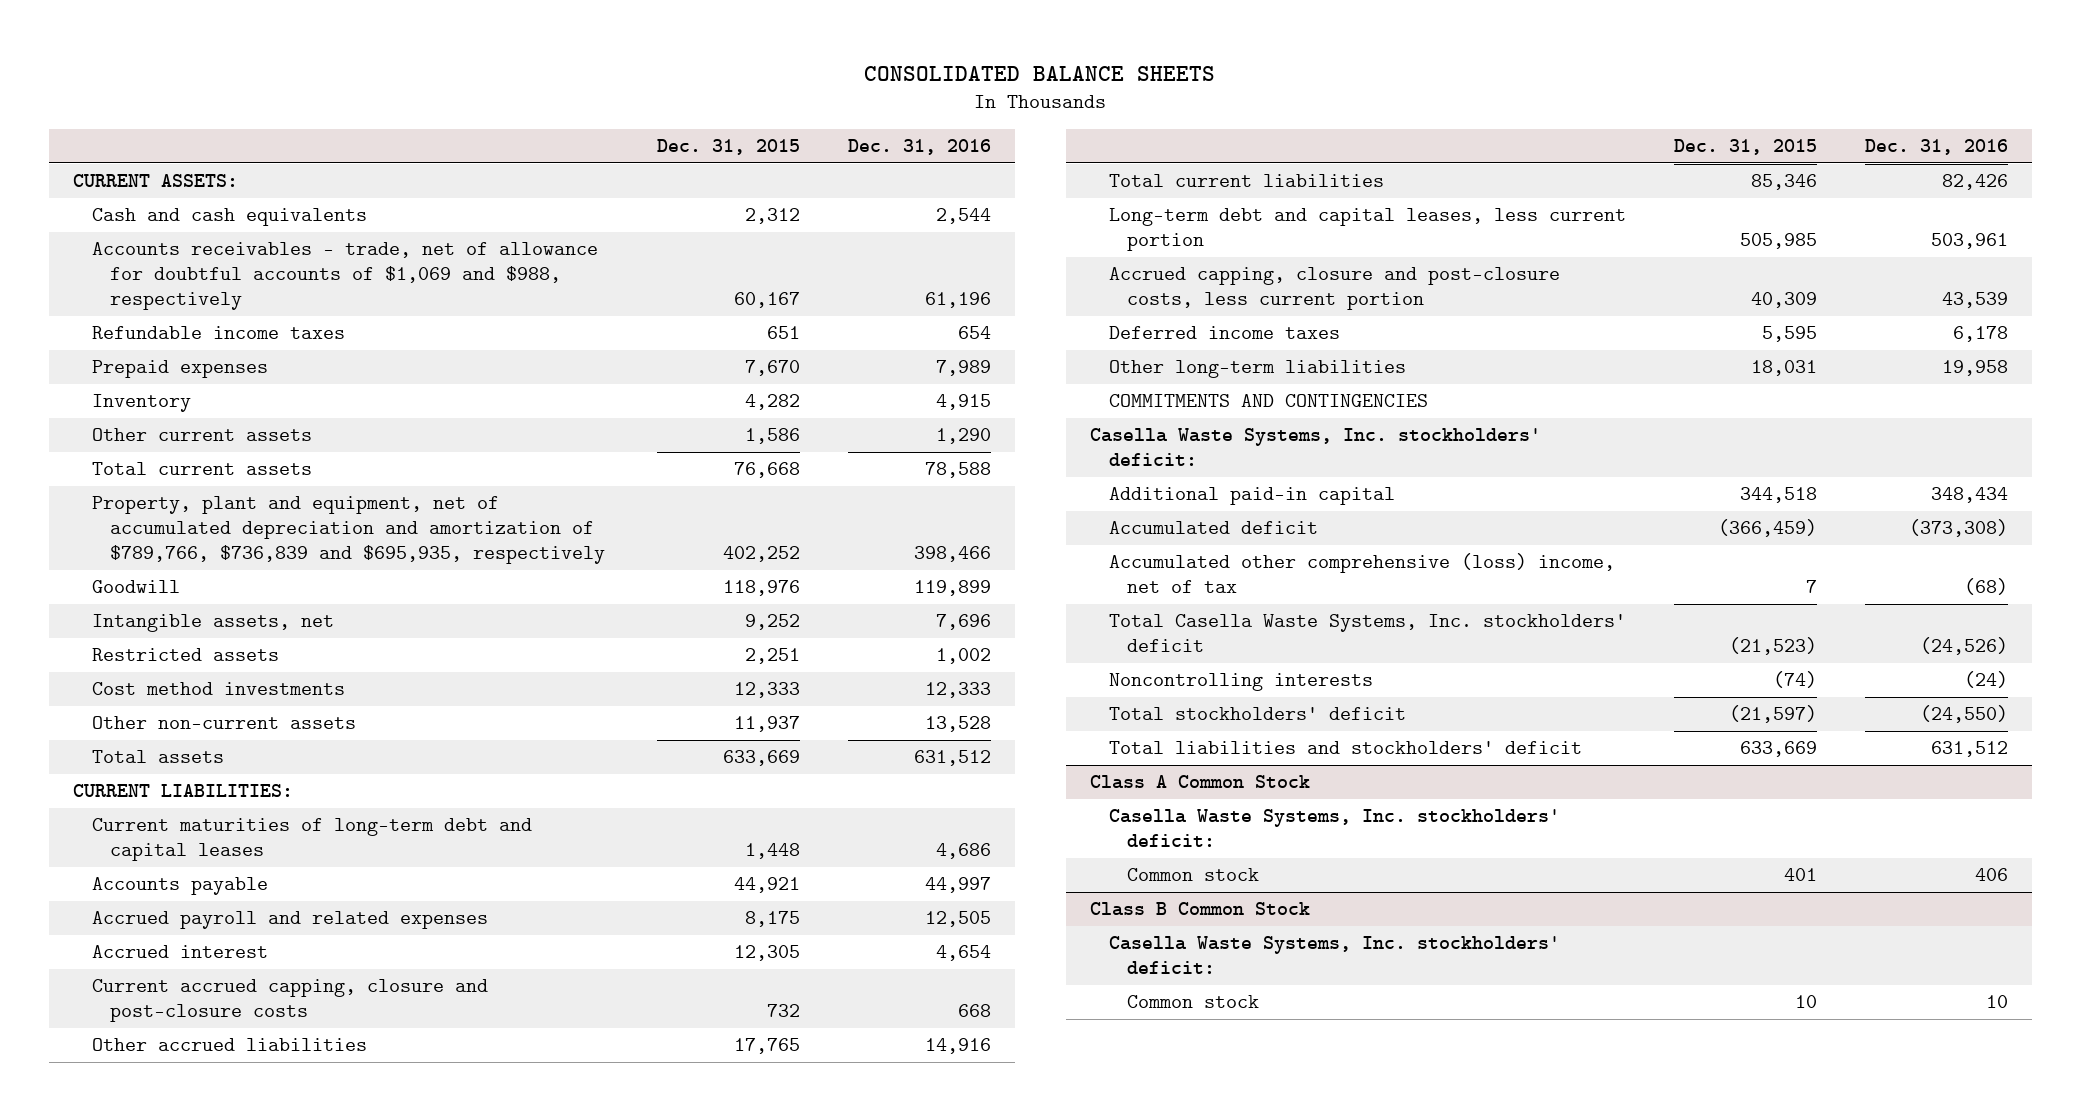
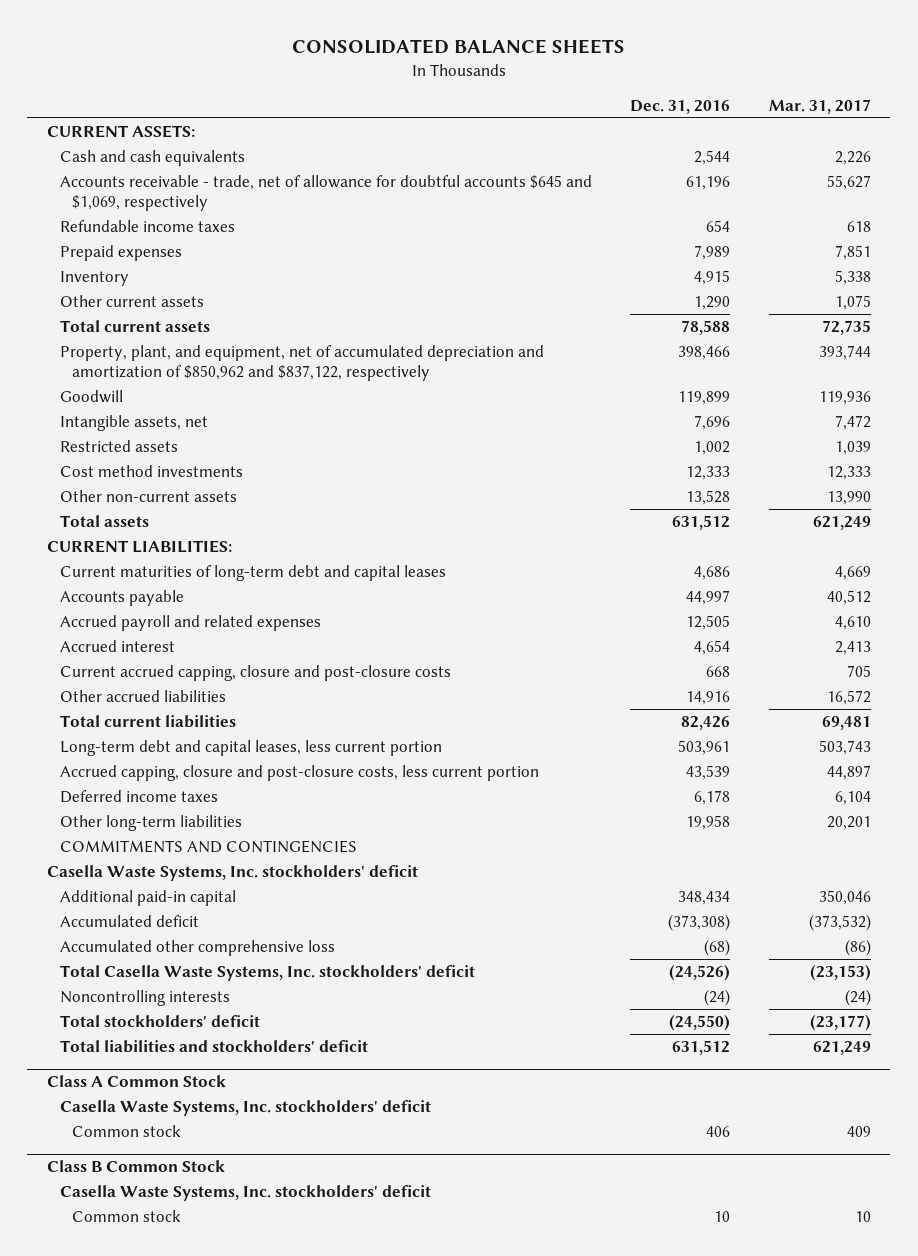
[656,138,800,155] Dec. 31, 2015 -> none
none -> [768,98,871,114] Mar. 31, 2017
[91,242,598,311] Accounts receivables - trade, net of allowance for doubtful accounts of $1,069 and $988, respectively -> [59,175,592,212] Accounts receivable - trade, net of allowance for doubtful accounts $645 and $1,069, respectively
[91,496,606,565] Property, plant and equipment, net of accumulated depreciation and amortization of $789,766, $736,839 and $695,935, respectively -> [59,345,544,382] Property, plant, and equipment, net of accumulated depreciation and amortization of $850,962 and $837,122, respectively
[1089,428,1541,467] Casella Waste Systems, Inc. stockholders' deficit: -> [46,865,418,882] Casella Waste Systems, Inc. stockholders' deficit
[1108,553,1615,594] Accumulated other comprehensive (loss) income, net of tax -> [59,940,335,957] Accumulated other comprehensive loss
[1108,809,1560,848] Casella Waste Systems, Inc. stockholders' deficit: -> [59,1100,431,1117] Casella Waste Systems, Inc. stockholders' deficit
[1108,936,1560,975] Casella Waste Systems, Inc. stockholders' deficit: -> [59,1185,431,1202] Casella Waste Systems, Inc. stockholders' deficit

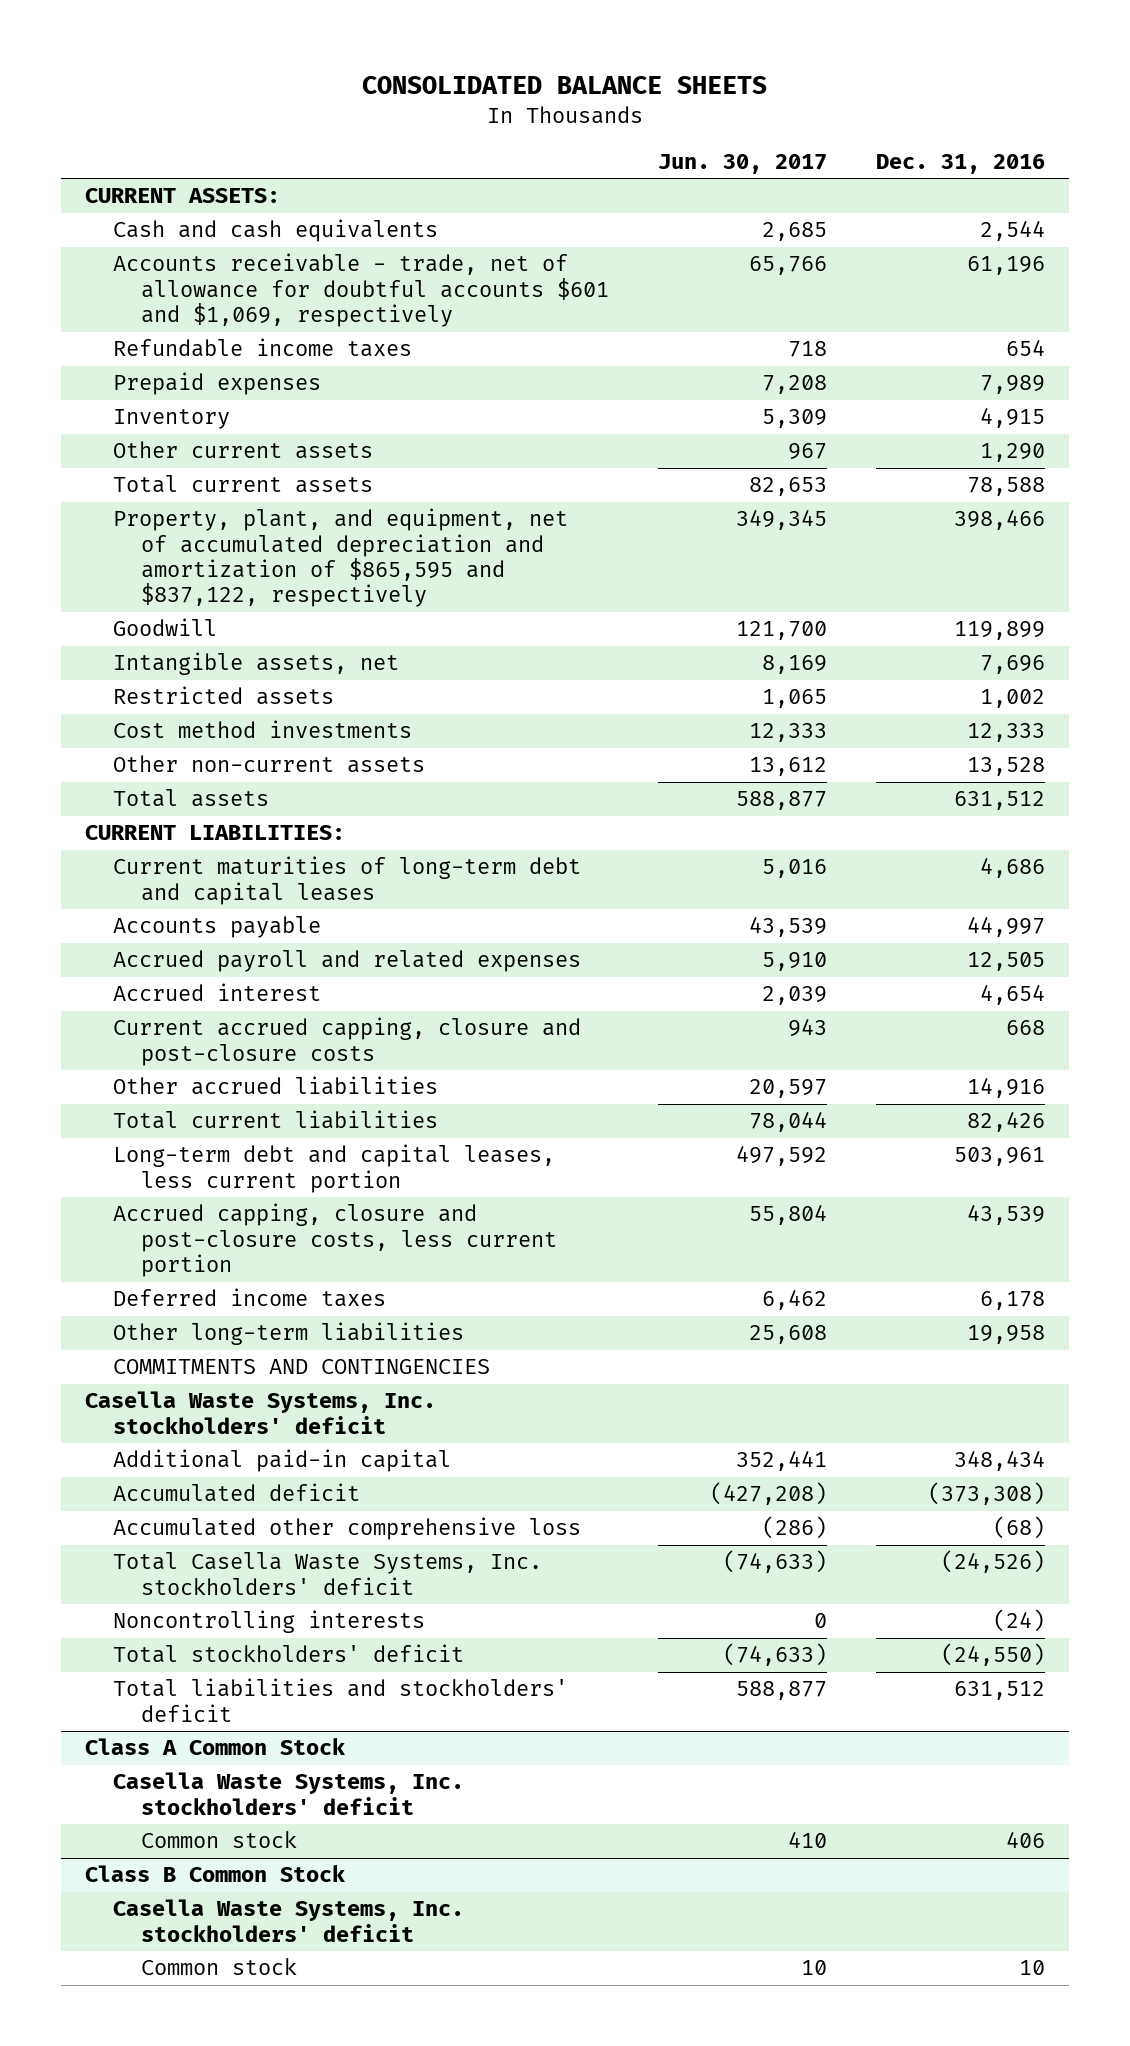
[768,98,871,114] Mar. 31, 2017 -> none
none -> [658,153,828,174] Jun. 30, 2017
[59,175,592,212] Accounts receivable - trade, net of allowance for doubtful accounts $645 and $1,069, respectively -> [113,253,610,328] Accounts receivable - trade, net of allowance for doubtful accounts $601 and $1,069, respectively
[59,345,544,382] Property, plant, and equipment, net of accumulated depreciation and amortization of $850,962 and $837,122, respectively -> [113,508,569,608] Property, plant, and equipment, net of accumulated depreciation and amortization of $865,595 and $837,122, respectively

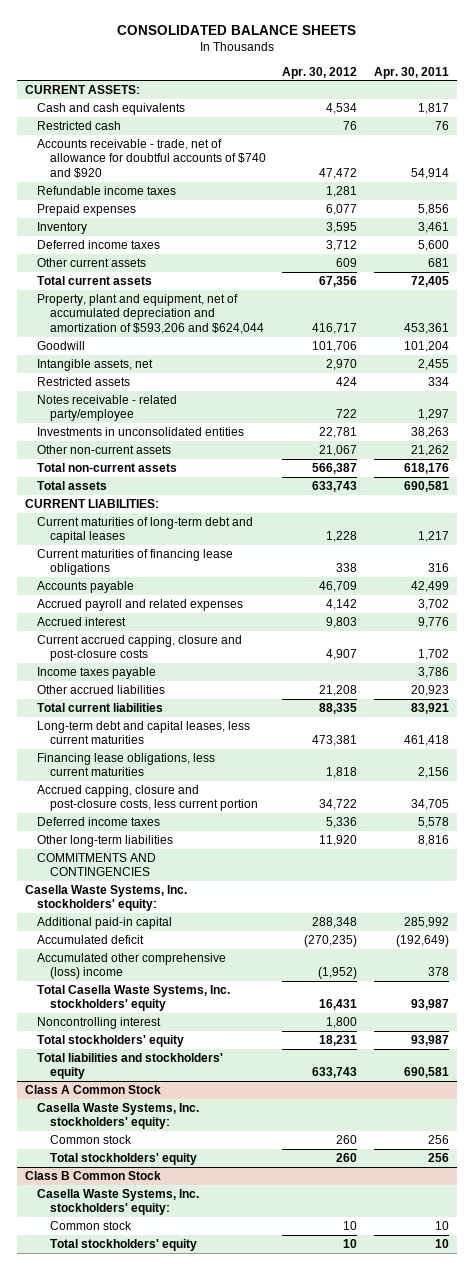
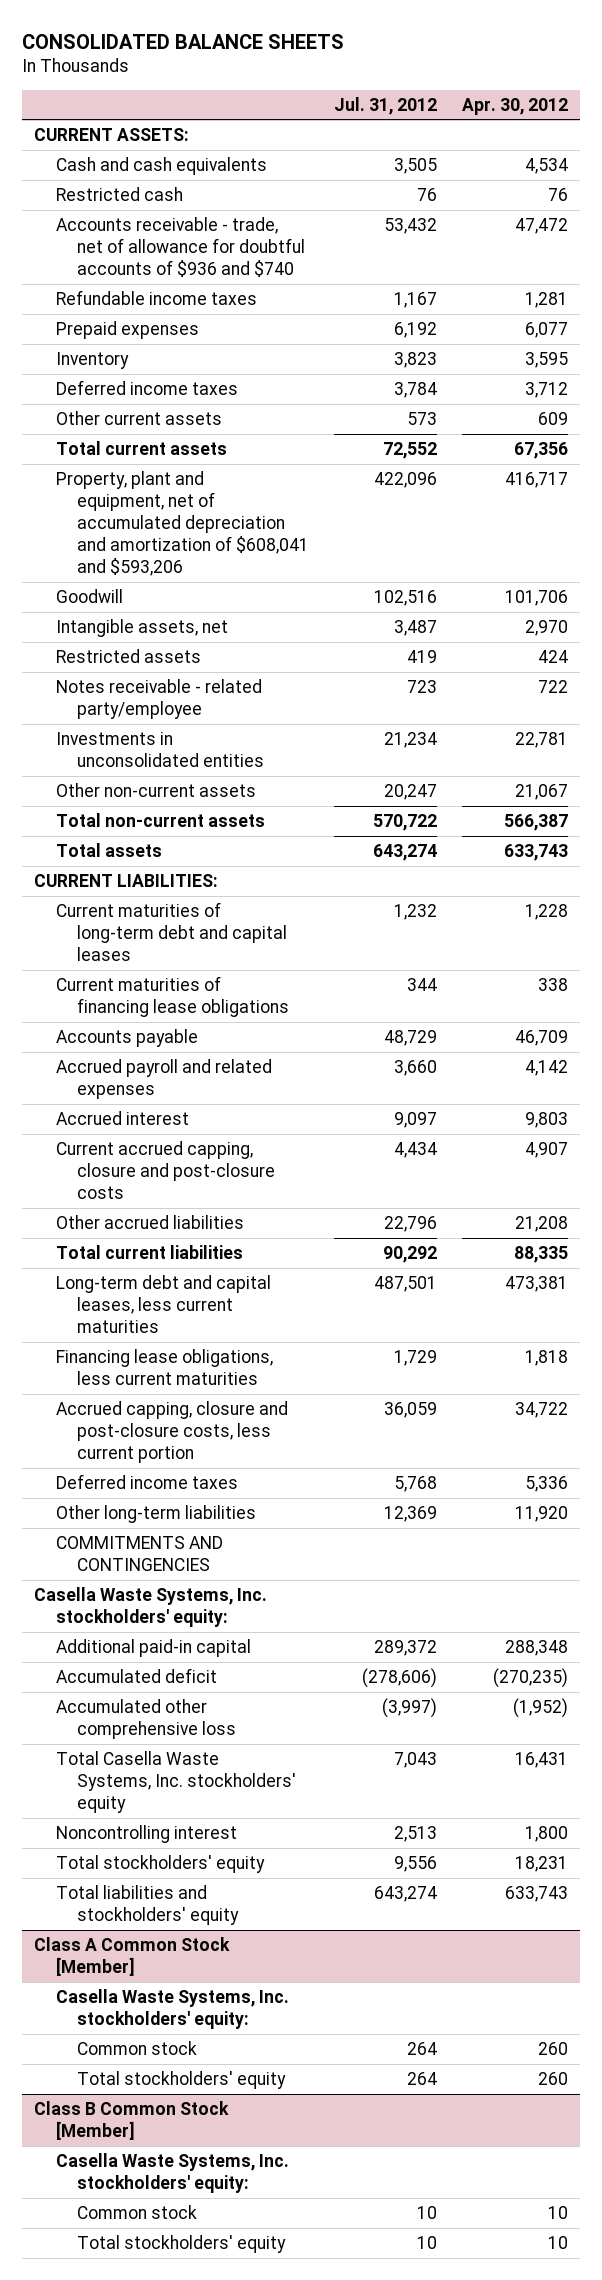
[373,66,449,79] Apr. 30, 2011 -> none
none -> [333,96,437,115] Jul. 31, 2012
[37,138,266,179] Accounts receivable - trade, net of allowance for doubtful accounts of $740 and $920 -> [55,217,305,278] Accounts receivable - trade, net of allowance for doubtful accounts of $936 and $740
[37,293,264,335] Property, plant and equipment, net of accumulated depreciation and amortization of $593,206 and $624,044 -> [55,471,309,577] Property, plant and equipment, net of accumulated depreciation and amortization of $608,041 and $593,206
[37,666,157,679] Income taxes payable -> none
[37,952,227,980] Accumulated other comprehensive (loss) income -> [55,1699,236,1740] Accumulated other comprehensive loss
[25,1084,162,1094] Class A Common Stock -> [34,1937,231,1977] Class A Common Stock [Member]
[25,1170,162,1180] Class B Common Stock -> [34,2101,230,2141] Class B Common Stock [Member]

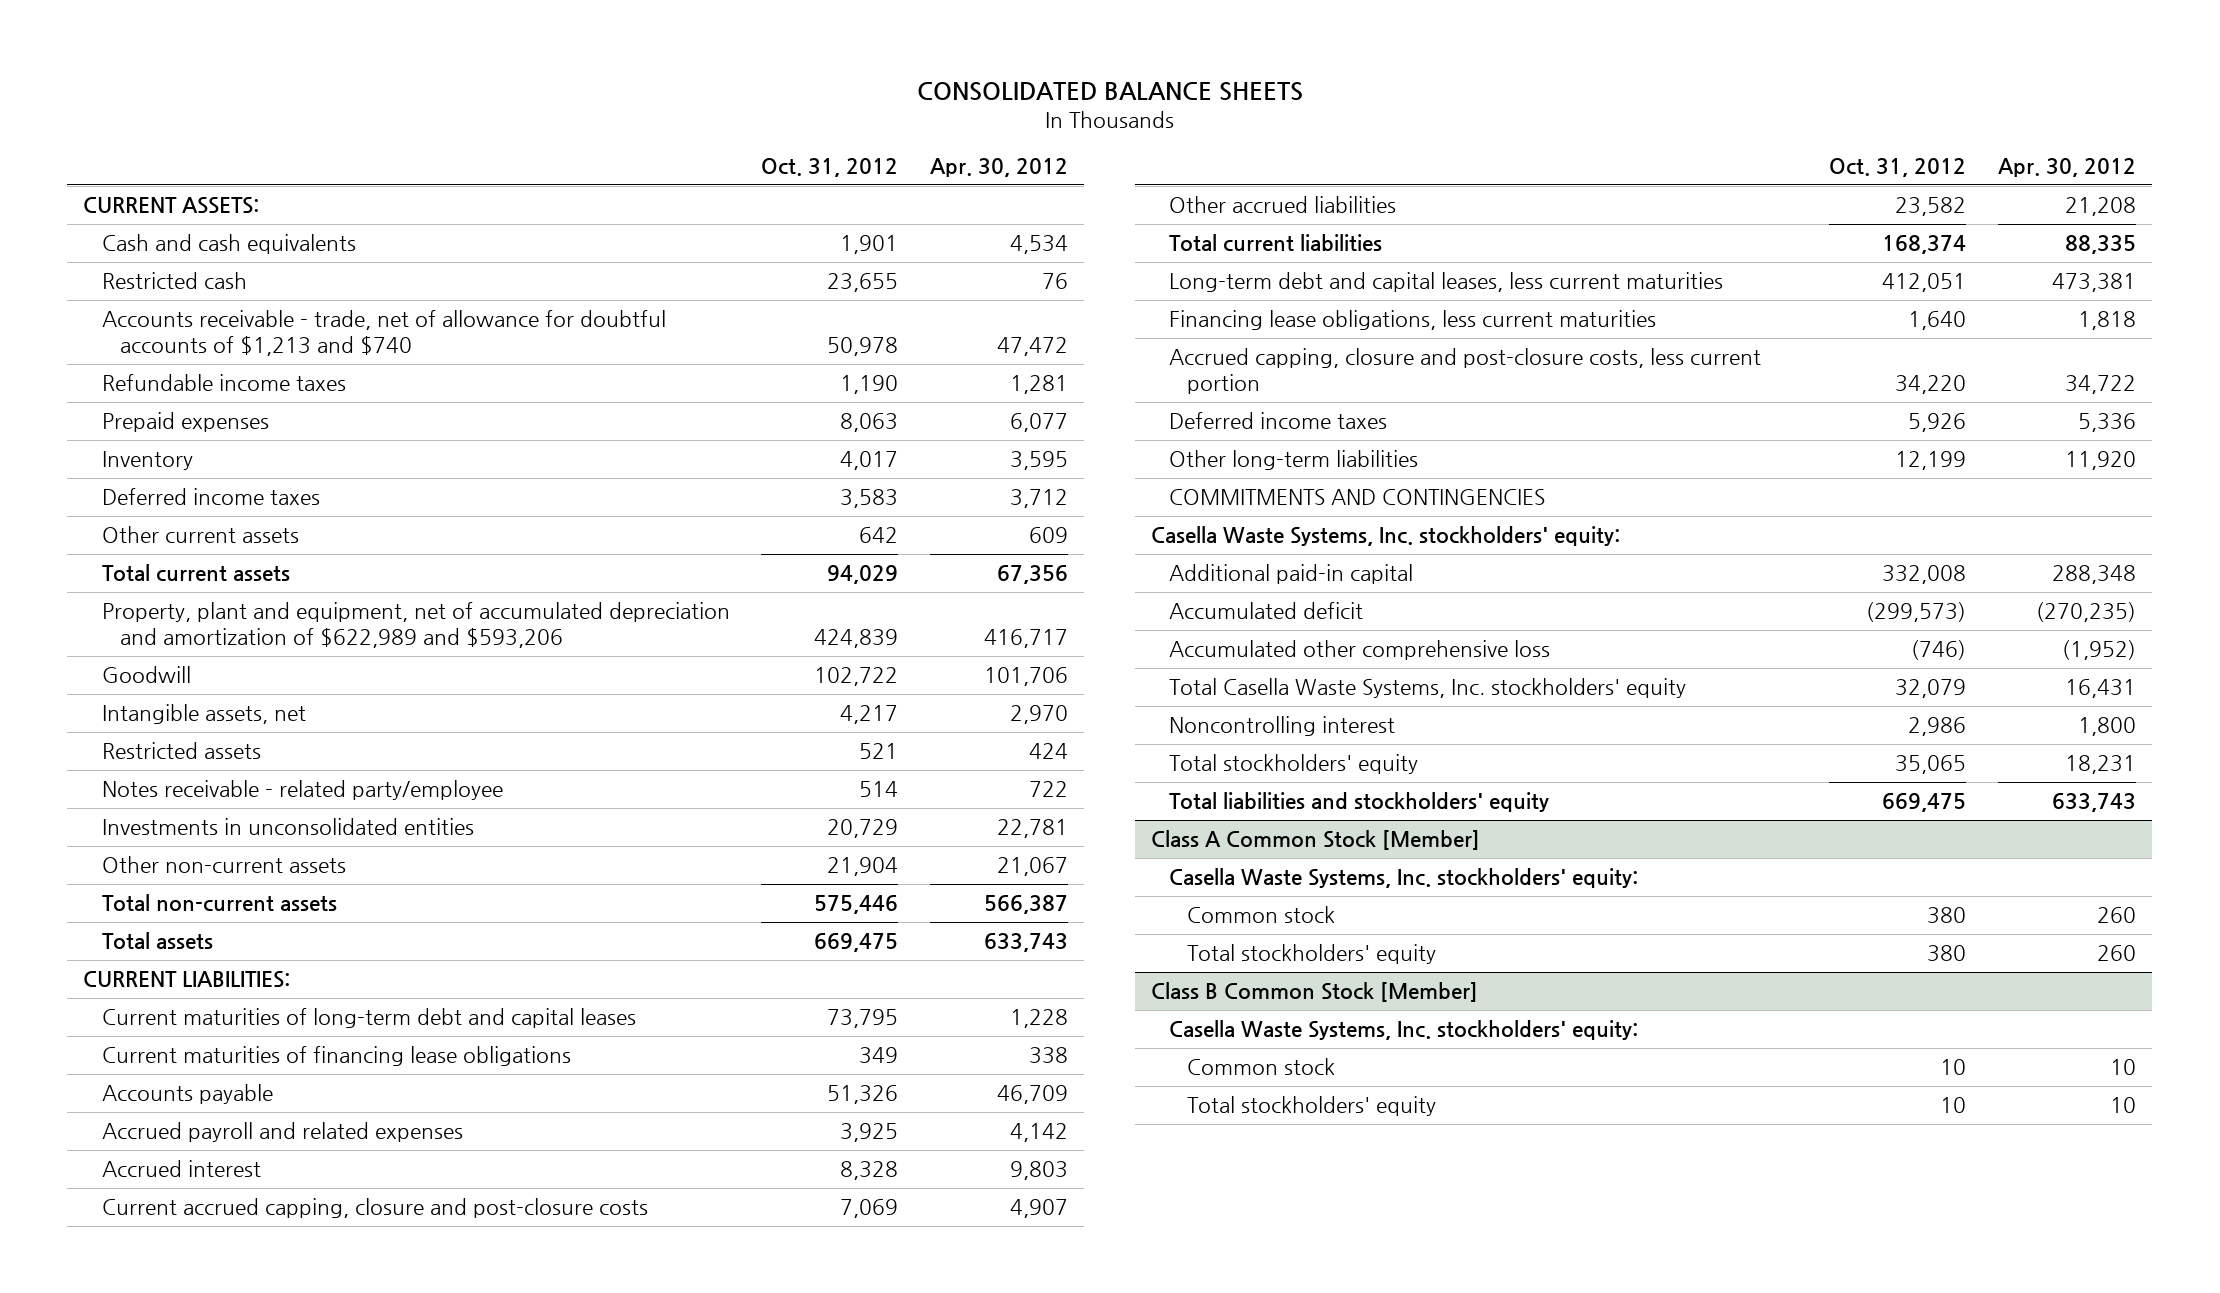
[333,96,437,115] Jul. 31, 2012 -> none
none -> [761,157,899,177] Oct. 31, 2012
[55,217,305,278] Accounts receivable - trade, net of allowance for doubtful accounts of $936 and $740 -> [101,309,666,357] Accounts receivable - trade, net of allowance for doubtful accounts of $1,213 and $740
[55,471,309,577] Property, plant and equipment, net of accumulated depreciation and amortization of $608,041 and $593,206 -> [101,601,730,649] Property, plant and equipment, net of accumulated depreciation and amortization of $622,989 and $593,206

